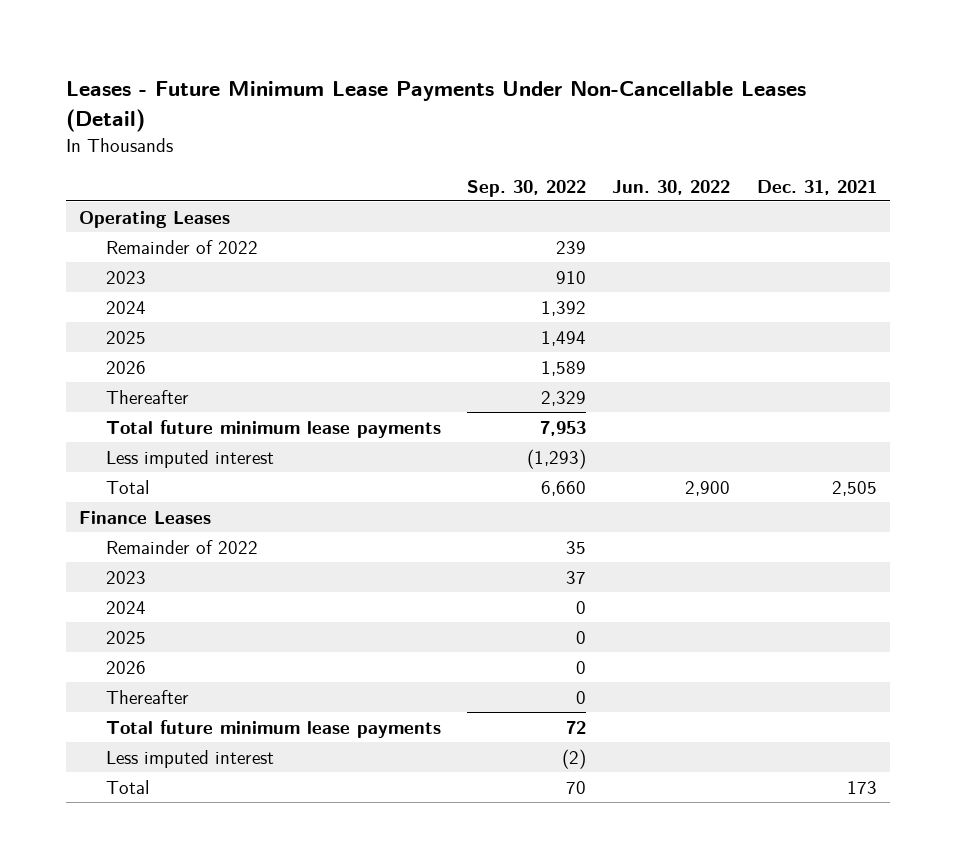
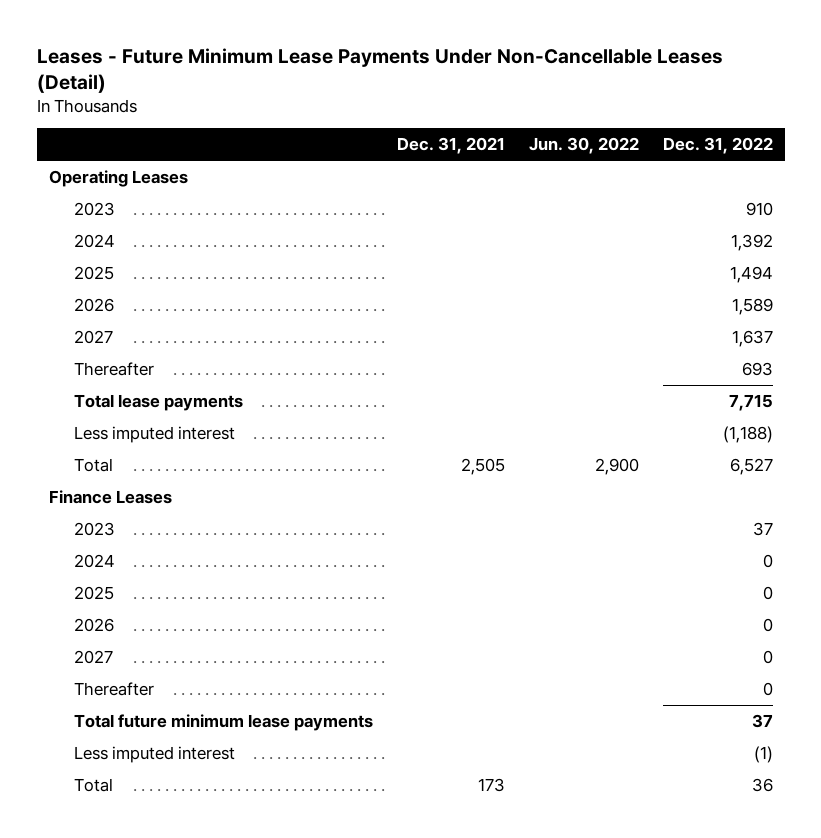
[467,179,587,197] Sep. 30, 2022 -> none
none -> [662,137,773,155] Dec. 31, 2022
[106,239,259,254] Remainder of 2022 -> none
none -> [73,329,113,344] 2027
[106,419,442,438] Total future minimum lease payments -> [73,393,243,411] Total lease payments
[106,539,259,554] Remainder of 2022 -> none
none -> [73,649,113,664] 2027

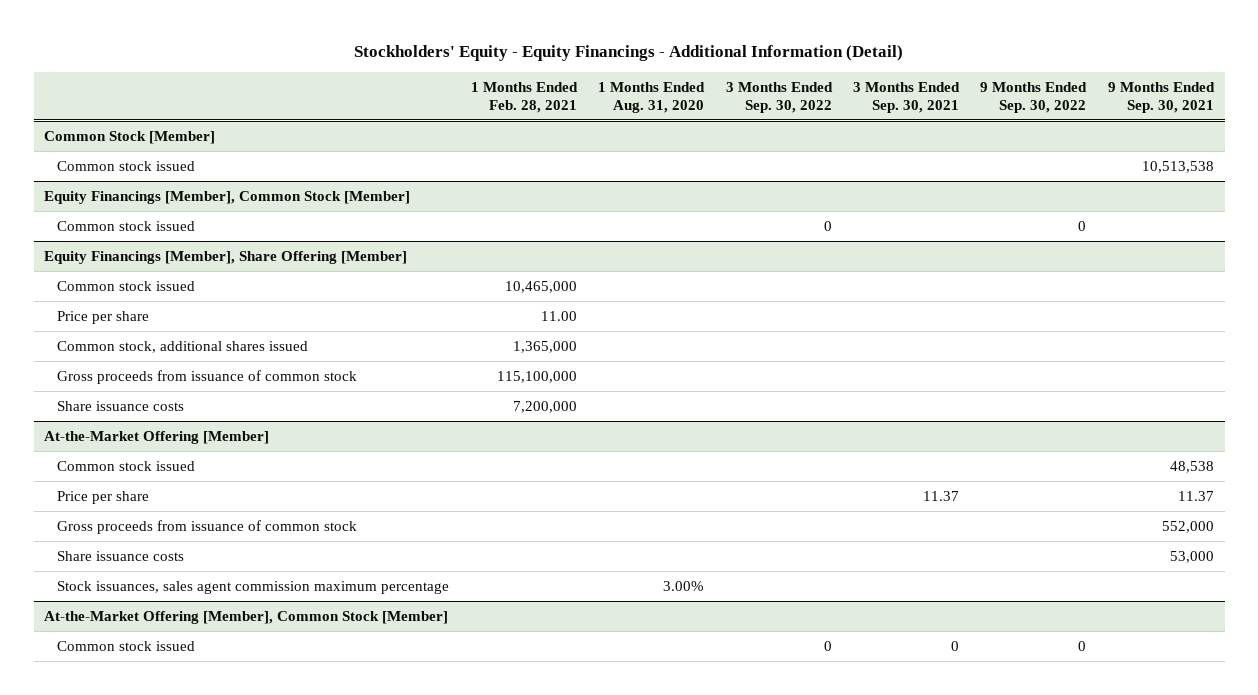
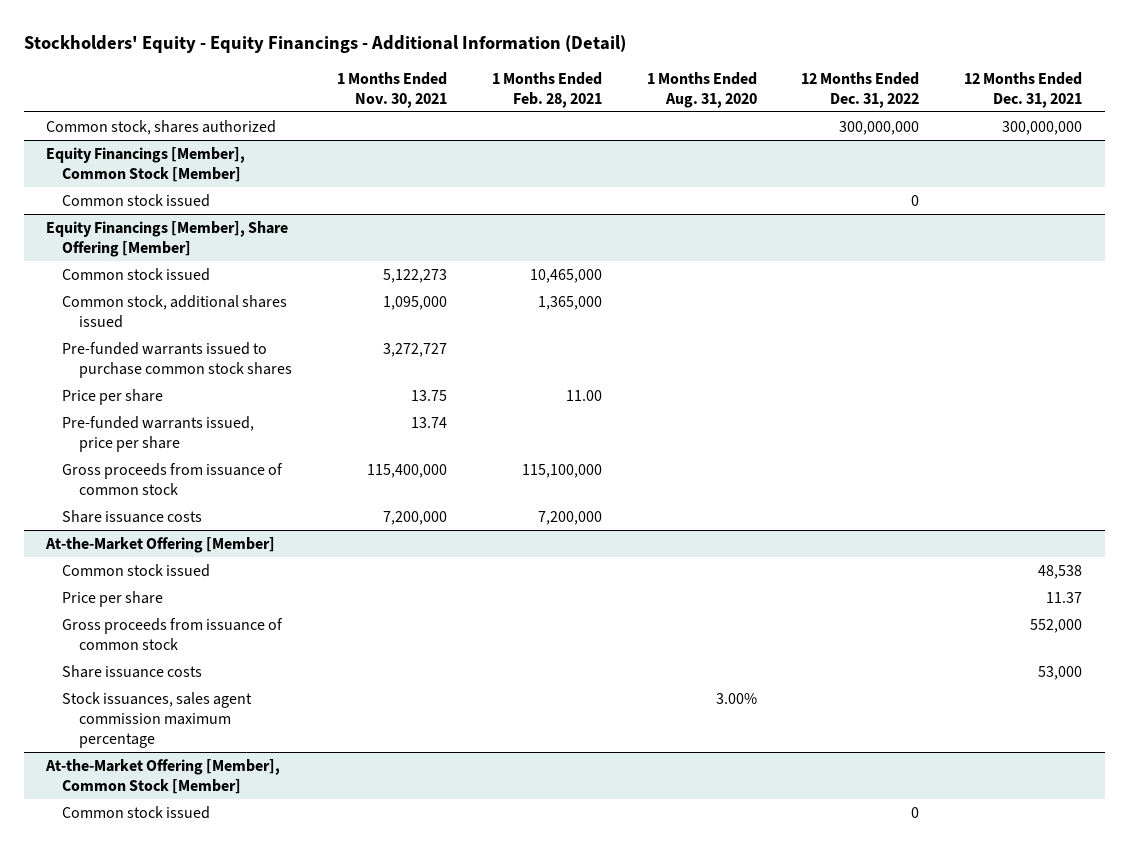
[725,81,833,114] 3 Months Ended Sep. 30, 2022 -> none
[852,81,960,114] 3 Months Ended Sep. 30, 2021 -> none
[980,81,1088,114] 9 Months Ended Sep. 30, 2022 -> none
[1107,81,1215,114] 9 Months Ended Sep. 30, 2021 -> none
none -> [336,71,447,108] 1 Months Ended Nov. 30, 2021
none -> [801,71,920,108] 12 Months Ended Dec. 31, 2022
none -> [964,71,1083,108] 12 Months Ended Dec. 31, 2021
[44,130,216,144] Common Stock [Member] -> none
[57,160,196,171] Common stock issued -> none
none -> [46,119,277,135] Common stock, shares authorized
none -> [62,341,292,378] Pre-funded warrants issued to purchase common stock shares
[57,310,150,324] Price per share -> [62,388,164,405] Price per share
none -> [62,415,255,452] Pre-funded warrants issued, price per share

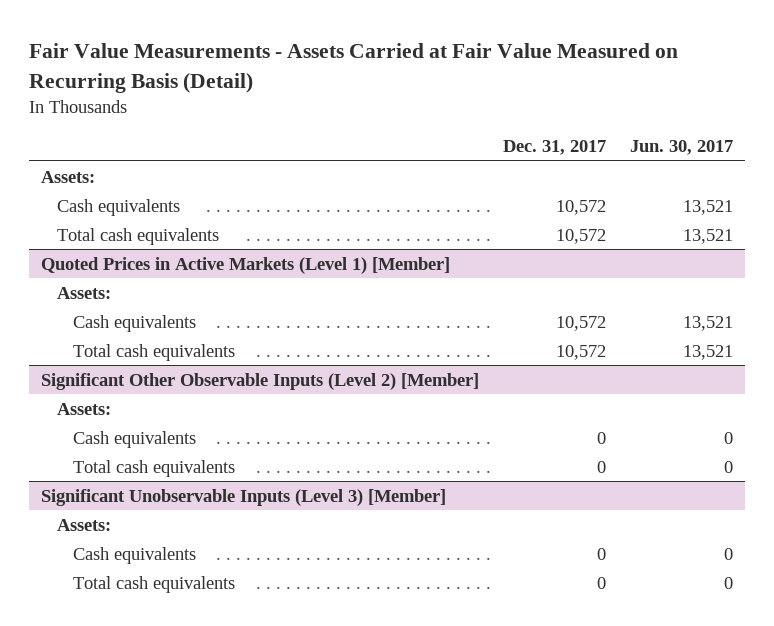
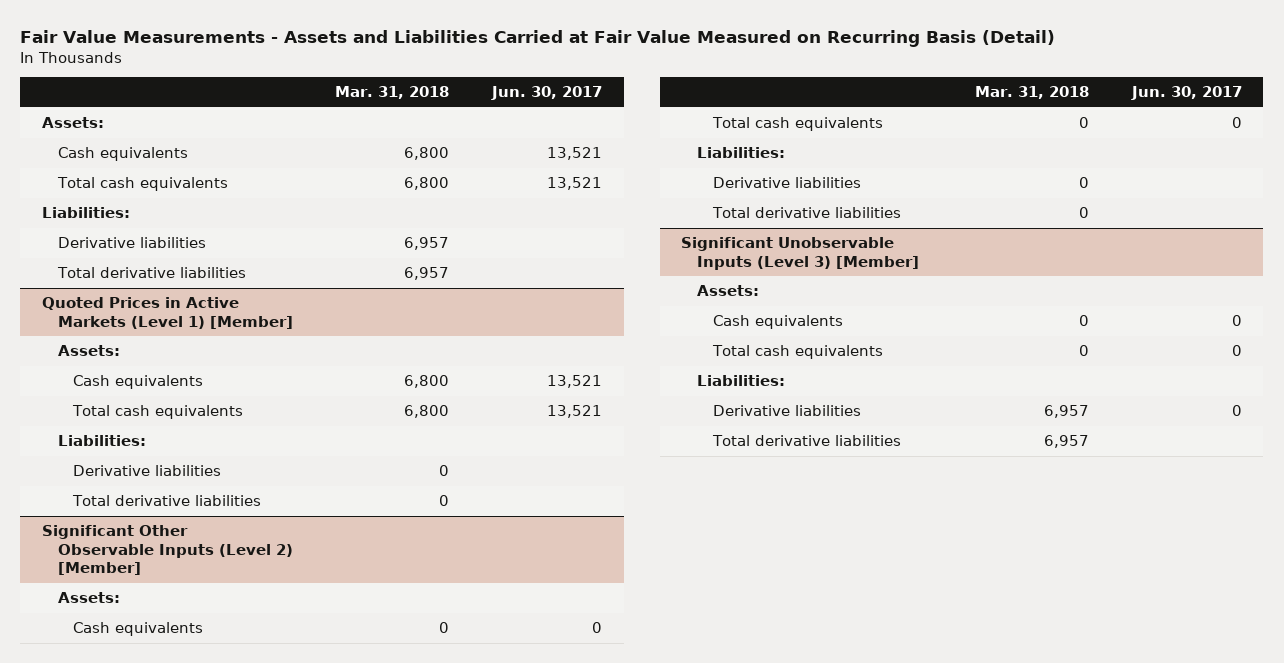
[29,43,679,93] Fair Value Measurements - Assets Carried at Fair Value Measured on Recurring Basis (Detail) -> [20,30,1056,48] Fair Value Measurements - Assets and Liabilities Carried at Fair Value Measured on Recurring Basis (Detail)
[503,140,607,156] Dec. 31, 2017 -> none
none -> [335,86,450,100] Mar. 31, 2018
none -> [41,207,130,219] Liabilities:
none -> [57,237,206,249] Derivative liabilities
none -> [56,267,246,279] Total derivative liabilities
none -> [57,435,146,447] Liabilities:
none -> [73,465,222,477] Derivative liabilities
none -> [72,495,262,507] Total derivative liabilities
none -> [697,147,786,159] Liabilities:
none -> [712,177,861,189] Derivative liabilities
none -> [711,207,901,219] Total derivative liabilities
none -> [697,375,786,387] Liabilities:
none -> [712,405,861,417] Derivative liabilities
none -> [711,435,901,447] Total derivative liabilities

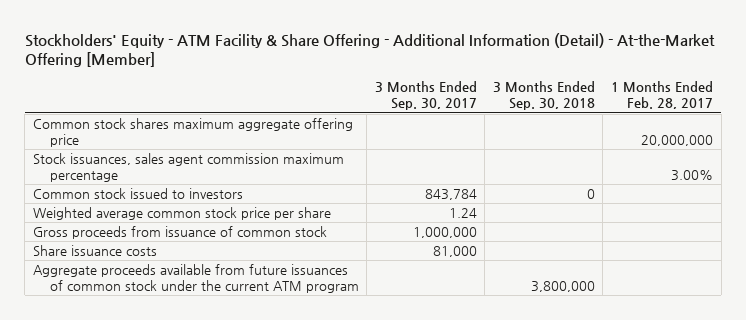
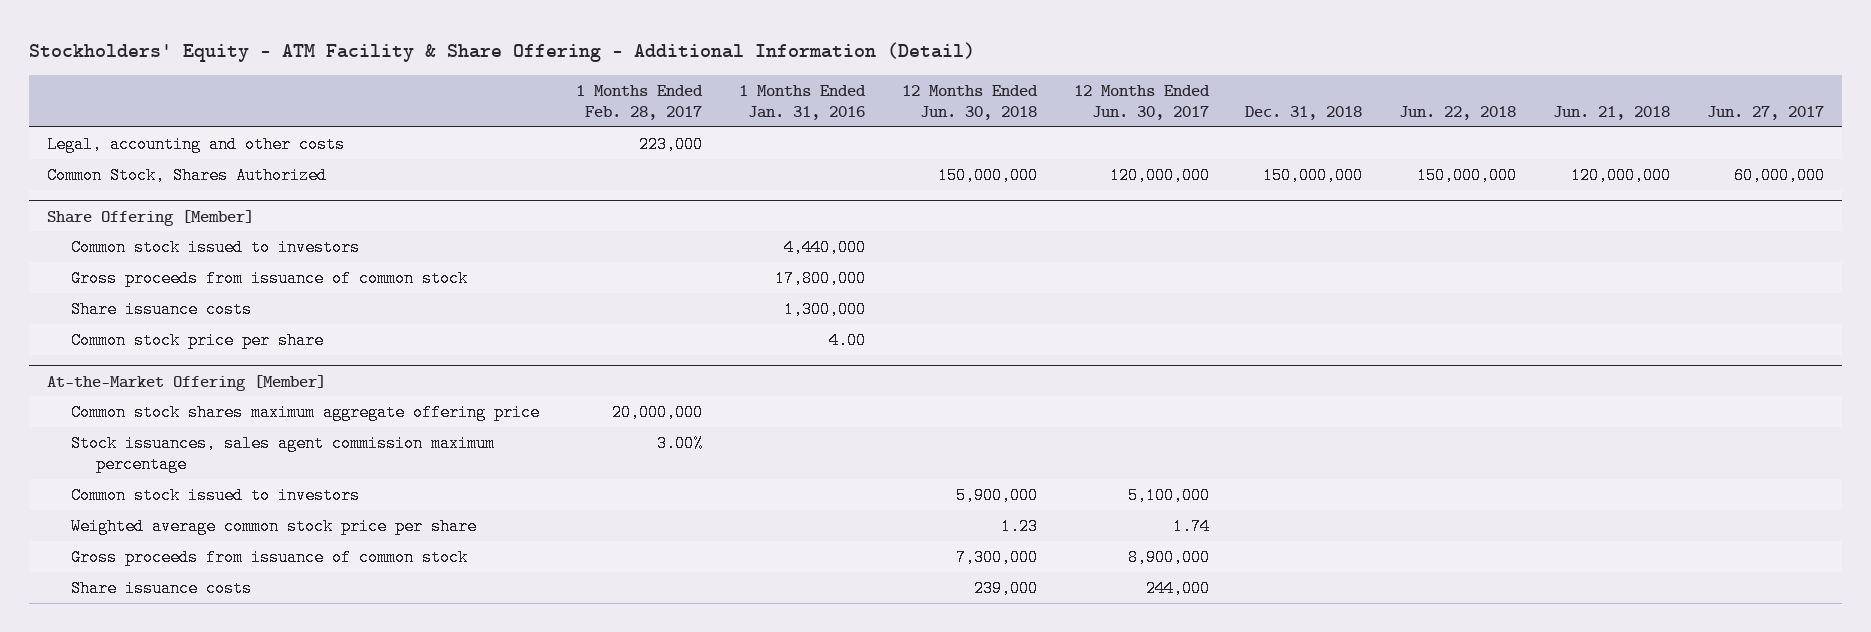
[24,32,715,68] Stockholders' Equity - ATM Facility & Share Offering - Additional Information (Detail) - At-the-Market Offering [Member] -> [28,41,975,62] Stockholders' Equity - ATM Facility & Share Offering - Additional Information (Detail)
[374,81,477,111] 3 Months Ended Sep. 30, 2017 -> none
[492,81,595,111] 3 Months Ended Sep. 30, 2018 -> none
none -> [739,84,867,120] 1 Months Ended Jan. 31, 2016
none -> [901,84,1038,120] 12 Months Ended Jun. 30, 2018
none -> [1073,84,1210,120] 12 Months Ended Jun. 30, 2017
none -> [1245,105,1363,120] Dec. 31, 2018
none -> [1399,105,1517,120] Jun. 22, 2018
none -> [1553,105,1671,120] Jun. 21, 2018
none -> [1706,105,1824,120] Jun. 27, 2017
[33,118,354,148] Common stock shares maximum aggregate offering price -> none
[33,153,345,183] Stock issuances, sales agent commission maximum percentage -> none
[33,188,244,200] Common stock issued to investors -> none
[33,207,332,221] Weighted average common stock price per share -> none
[33,226,328,240] Gross proceeds from issuance of common stock -> none
[33,245,158,257] Share issuance costs -> none
[33,264,359,294] Aggregate proceeds available from future issuances of common stock under the current ATM program -> none
none -> [47,135,346,153] Legal, accounting and other costs
none -> [47,166,328,184] Common Stock, Shares Authorized
none -> [47,209,255,226] Share Offering [Member]
none -> [71,238,361,256] Common stock issued to investors
none -> [71,269,469,287] Gross proceeds from issuance of common stock
none -> [71,300,253,318] Share issuance costs
none -> [71,331,325,349] Common stock price per share
none -> [47,374,327,391] At-the-Market Offering [Member]
none -> [71,403,541,421] Common stock shares maximum aggregate offering price
none -> [71,434,496,474] Stock issuances, sales agent commission maximum percentage
none -> [71,486,361,504] Common stock issued to investors
none -> [71,517,478,535] Weighted average common stock price per share
none -> [71,548,469,566] Gross proceeds from issuance of common stock
none -> [71,579,253,597] Share issuance costs

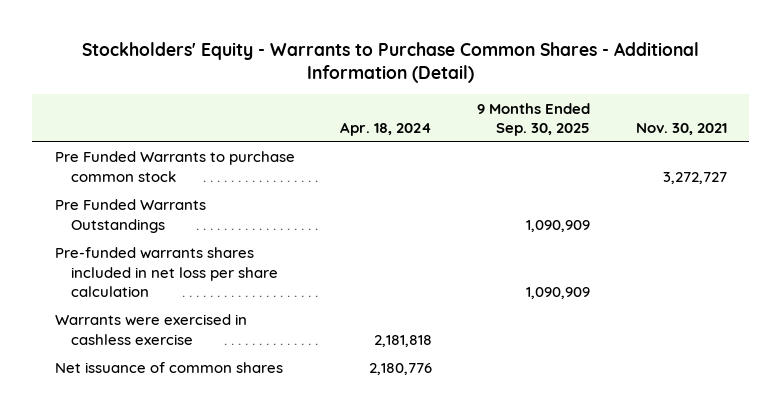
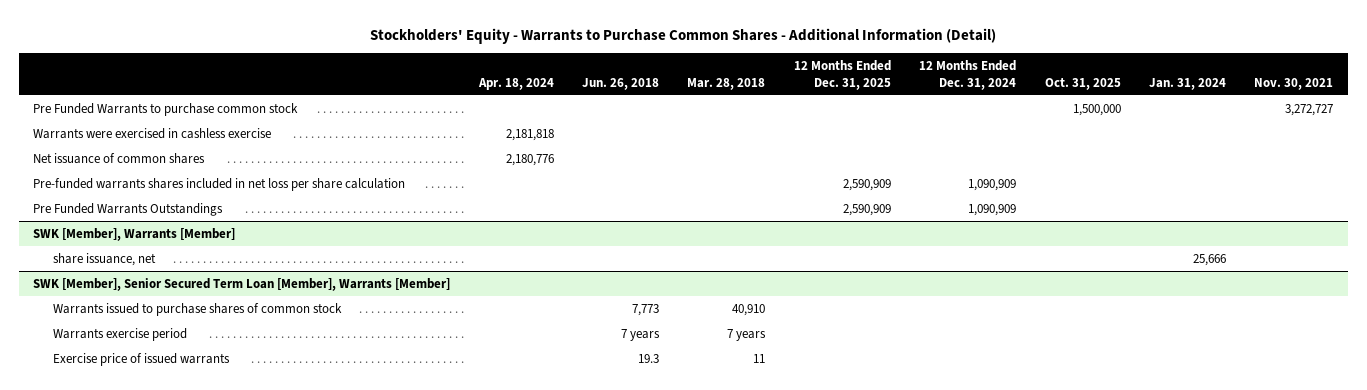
[477,102,591,137] 9 Months Ended Sep. 30, 2025 -> none
none -> [582,77,660,90] Jun. 26, 2018
none -> [687,77,766,90] Mar. 28, 2018
none -> [793,59,891,90] 12 Months Ended Dec. 31, 2025
none -> [919,59,1017,90] 12 Months Ended Dec. 31, 2024
none -> [1044,77,1121,90] Oct. 31, 2025
none -> [1148,77,1226,90] Jan. 31, 2024
[54,247,278,298] Pre-funded warrants shares included in net loss per share calculation -> [33,177,406,191] Pre-funded warrants shares included in net loss per share calculation
[54,199,206,233] Pre Funded Warrants Outstandings -> [33,202,224,216] Pre Funded Warrants Outstandings
none -> [33,227,236,241] SWK [Member], Warrants [Member]
none -> [53,252,157,266] share issuance, net
none -> [33,277,451,291] SWK [Member], Senior Secured Term Loan [Member], Warrants [Member]
none -> [53,302,343,316] Warrants issued to purchase shares of common stock
none -> [53,327,188,341] Warrants exercise period
none -> [53,352,231,366] Exercise price of issued warrants

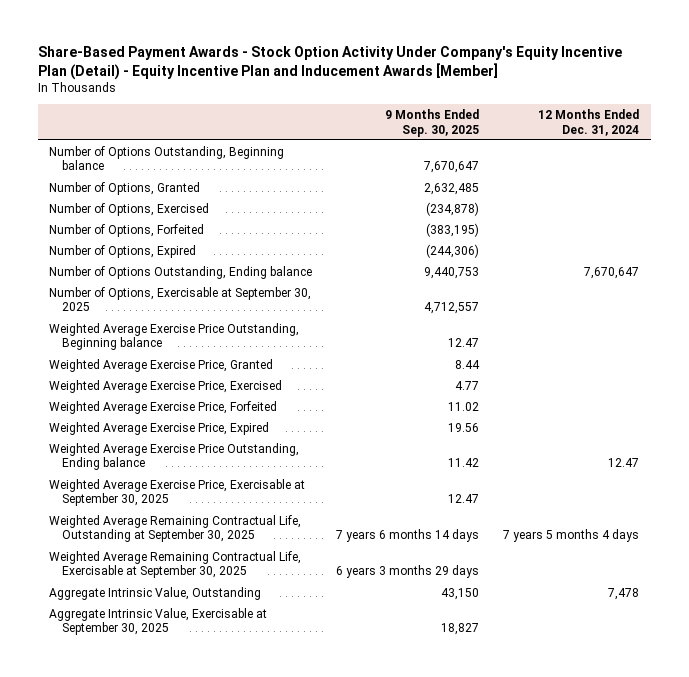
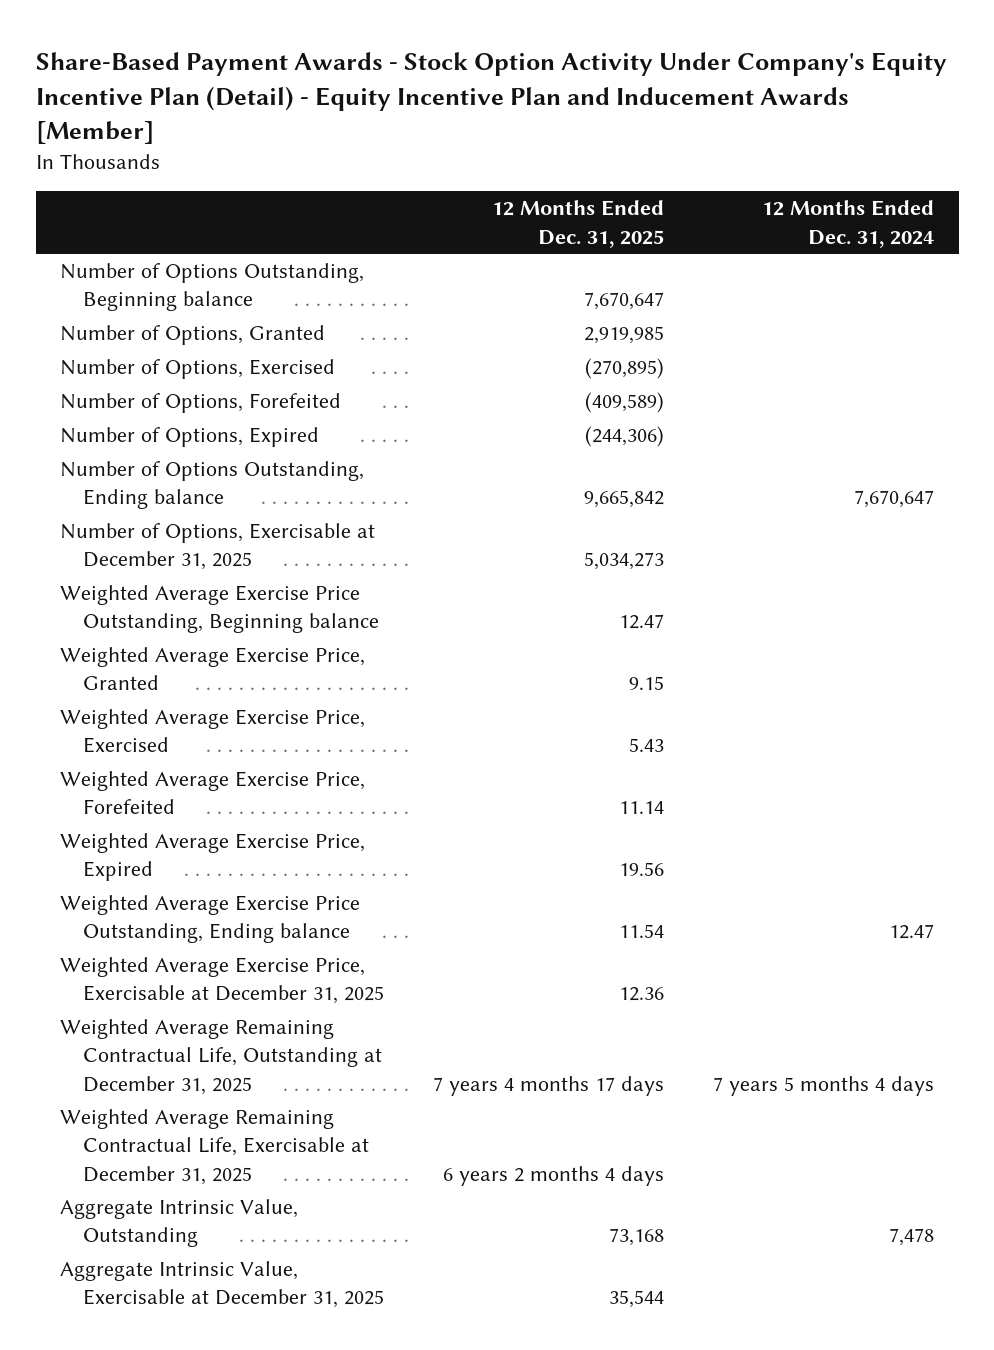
[385,109,480,137] 9 Months Ended Sep. 30, 2025 -> none
none -> [492,200,665,248] 12 Months Ended Dec. 31, 2025
[49,224,205,238] Number of Options, Forfeited -> [60,393,342,414] Number of Options, Forefeited
[49,287,312,312] Number of Options, Exercisable at September 30, 2025 -> [60,523,376,571] Number of Options, Exercisable at December 31, 2025
[49,401,278,415] Weighted Average Exercise Price, Forfeited -> [60,771,366,815] Weighted Average Exercise Price, Forefeited
[49,479,306,507] Weighted Average Exercise Price, Exercisable at September 30, 2025 -> [60,957,385,1005] Weighted Average Exercise Price, Exercisable at December 31, 2025
[49,515,302,543] Weighted Average Remaining Contractual Life, Outstanding at September 30, 2025 -> [60,1019,383,1095] Weighted Average Remaining Contractual Life, Outstanding at December 31, 2025
[49,551,302,579] Weighted Average Remaining Contractual Life, Exercisable at September 30, 2025 -> [60,1109,370,1185] Weighted Average Remaining Contractual Life, Exercisable at December 31, 2025
[49,608,268,636] Aggregate Intrinsic Value, Exercisable at September 30, 2025 -> [60,1261,385,1309] Aggregate Intrinsic Value, Exercisable at December 31, 2025

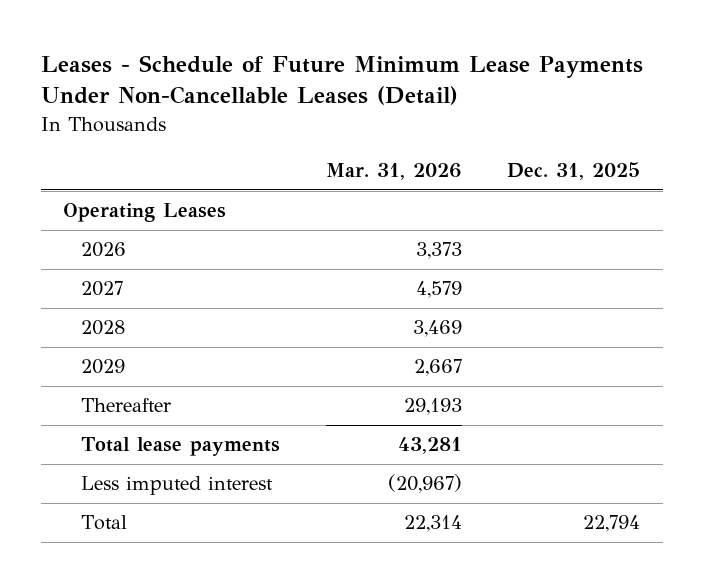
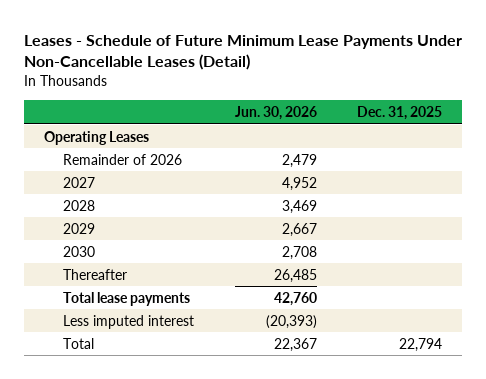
[325,163,462,181] Mar. 31, 2026 -> none
none -> [234,105,317,120] Jun. 30, 2026
[81,242,127,258] 2026 -> [63,153,183,165] Remainder of 2026
none -> [63,245,96,257] 2030

